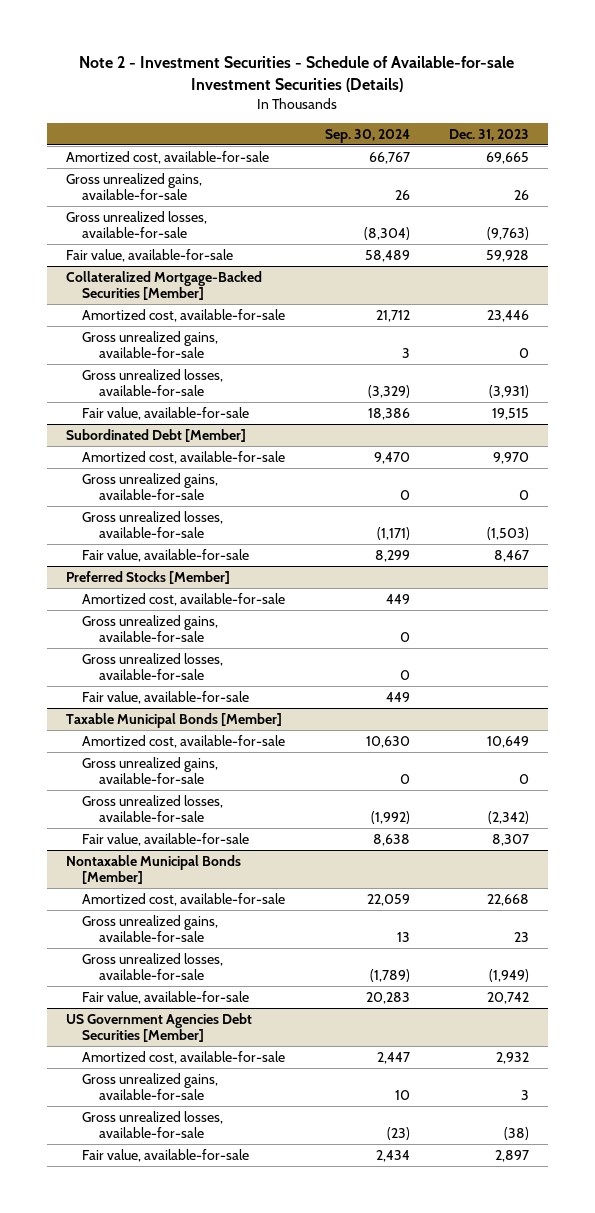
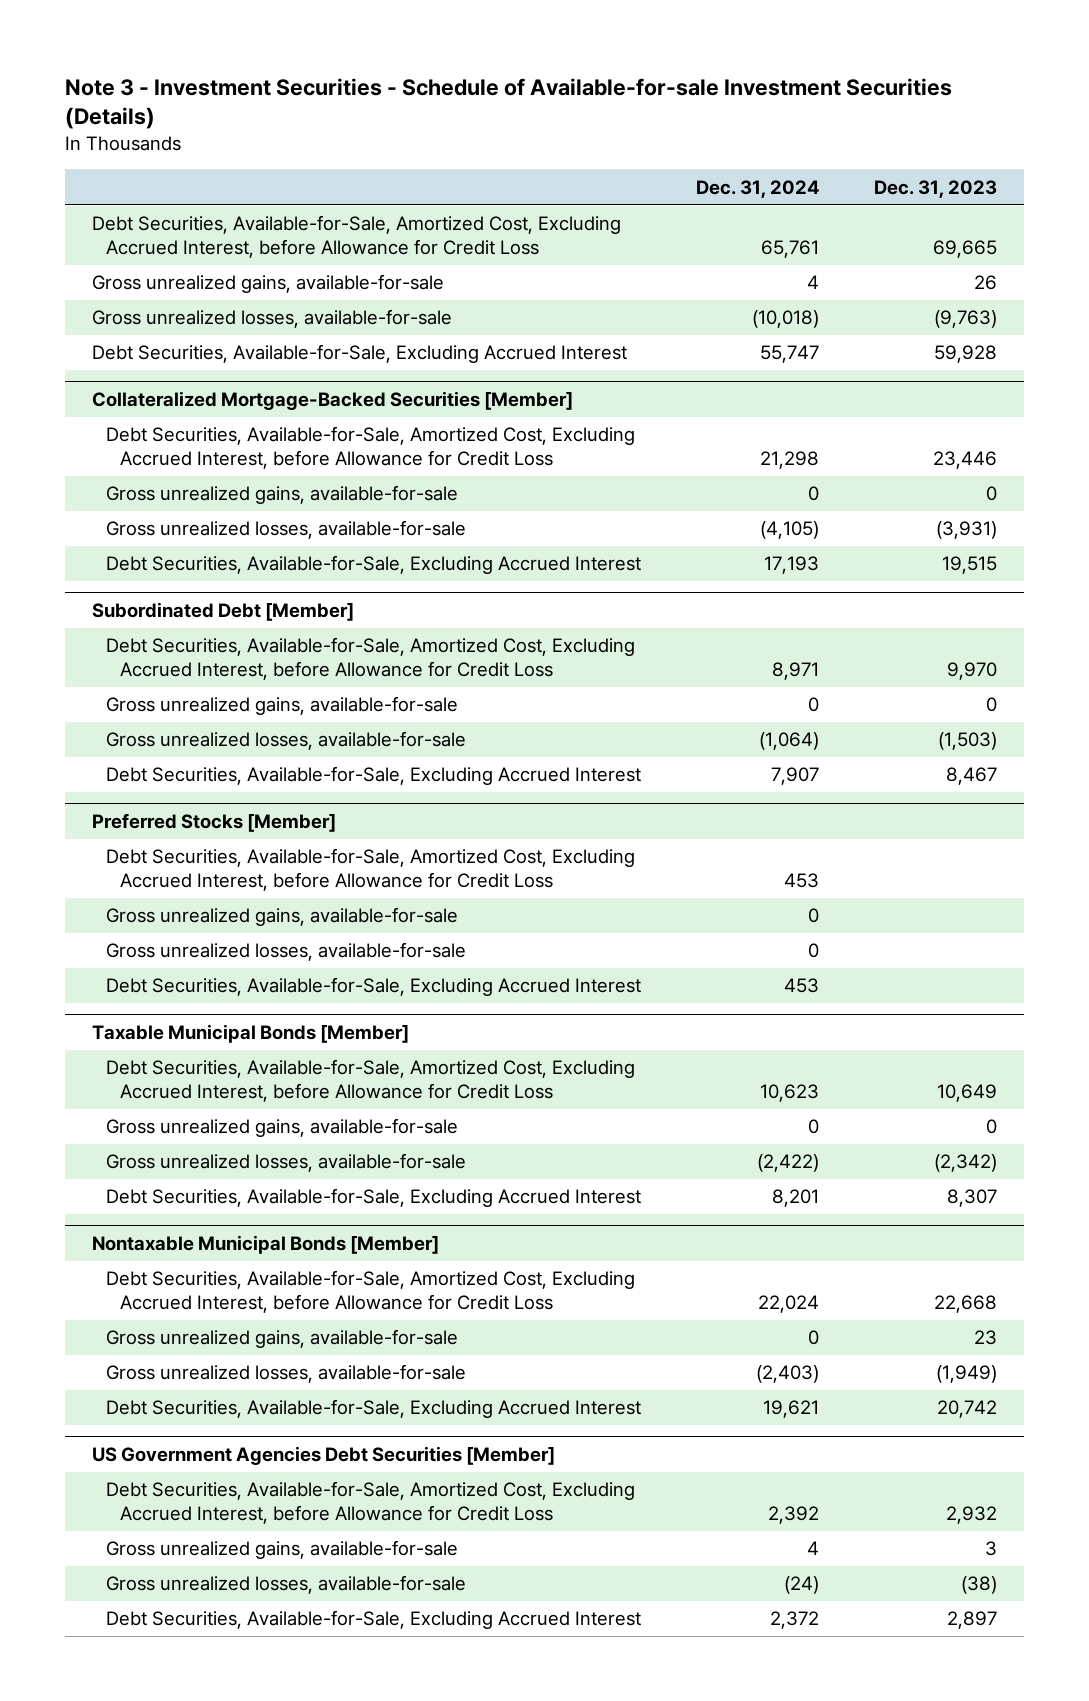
[79,56,515,92] Note 2 - Investment Securities - Schedule of Available-for-sale Investment Securities (Details) -> [64,77,952,130] Note 3 - Investment Securities - Schedule of Available-for-sale Investment Securities (Details)
[324,128,410,143] Sep. 30, 2024 -> none
none -> [695,179,819,198] Dec. 31, 2024
[66,150,270,164] Amortized cost, available-for-sale -> [92,215,622,259] Debt Securities, Available-for-Sale, Amortized Cost, Excluding Accrued Interest, before Allowance for Credit Loss
[66,248,234,262] Fair value, available-for-sale -> [92,344,628,364] Debt Securities, Available-for-Sale, Excluding Accrued Interest
[82,308,286,322] Amortized cost, available-for-sale -> [106,426,636,470] Debt Securities, Available-for-Sale, Amortized Cost, Excluding Accrued Interest, before Allowance for Credit Loss
[82,406,250,420] Fair value, available-for-sale -> [106,555,642,575] Debt Securities, Available-for-Sale, Excluding Accrued Interest
[82,450,286,464] Amortized cost, available-for-sale -> [106,637,636,681] Debt Securities, Available-for-Sale, Amortized Cost, Excluding Accrued Interest, before Allowance for Credit Loss
[82,548,250,562] Fair value, available-for-sale -> [106,766,642,786] Debt Securities, Available-for-Sale, Excluding Accrued Interest
[82,592,286,606] Amortized cost, available-for-sale -> none
none -> [106,848,636,892] Debt Securities, Available-for-Sale, Amortized Cost, Excluding Accrued Interest, before Allowance for Credit Loss
[82,690,250,704] Fair value, available-for-sale -> none
none -> [106,977,642,997] Debt Securities, Available-for-Sale, Excluding Accrued Interest
[82,734,286,748] Amortized cost, available-for-sale -> [106,1059,636,1103] Debt Securities, Available-for-Sale, Amortized Cost, Excluding Accrued Interest, before Allowance for Credit Loss
[82,832,250,846] Fair value, available-for-sale -> [106,1188,642,1208] Debt Securities, Available-for-Sale, Excluding Accrued Interest
[82,892,286,906] Amortized cost, available-for-sale -> [106,1270,636,1314] Debt Securities, Available-for-Sale, Amortized Cost, Excluding Accrued Interest, before Allowance for Credit Loss
[82,990,250,1004] Fair value, available-for-sale -> [106,1399,642,1419] Debt Securities, Available-for-Sale, Excluding Accrued Interest
[82,1050,286,1064] Amortized cost, available-for-sale -> [106,1481,636,1525] Debt Securities, Available-for-Sale, Amortized Cost, Excluding Accrued Interest, before Allowance for Credit Loss
[82,1148,250,1162] Fair value, available-for-sale -> [106,1610,642,1630] Debt Securities, Available-for-Sale, Excluding Accrued Interest

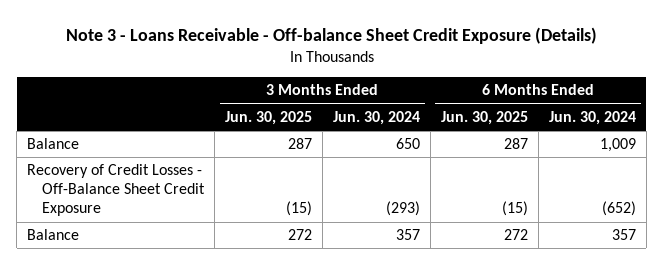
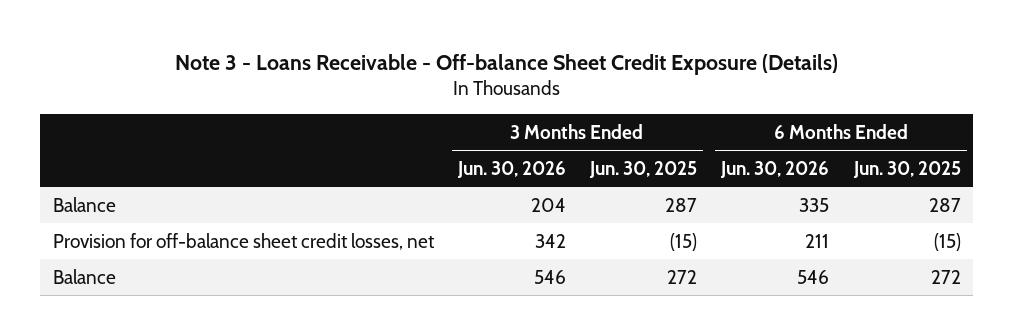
[332,110,420,125] Jun. 30, 2024 -> none
[548,110,636,125] Jun. 30, 2024 -> none
none -> [456,160,566,178] Jun. 30, 2026
none -> [720,160,830,178] Jun. 30, 2026
[27,164,205,217] Recovery of Credit Losses - Off-Balance Sheet Credit Exposure -> [52,232,435,250] Provision for off-balance sheet credit losses, net

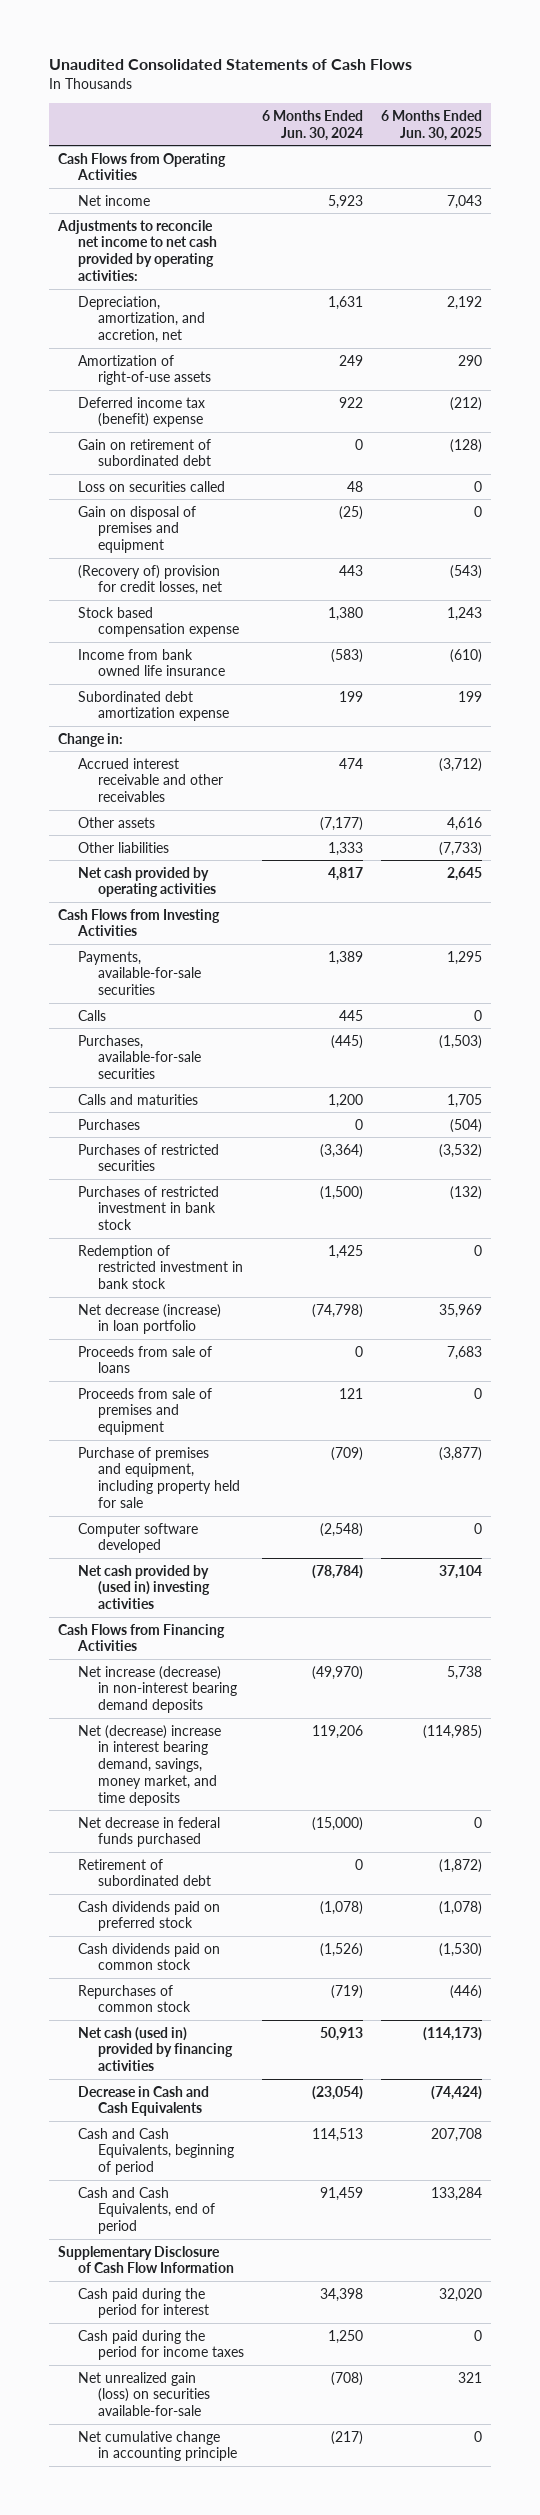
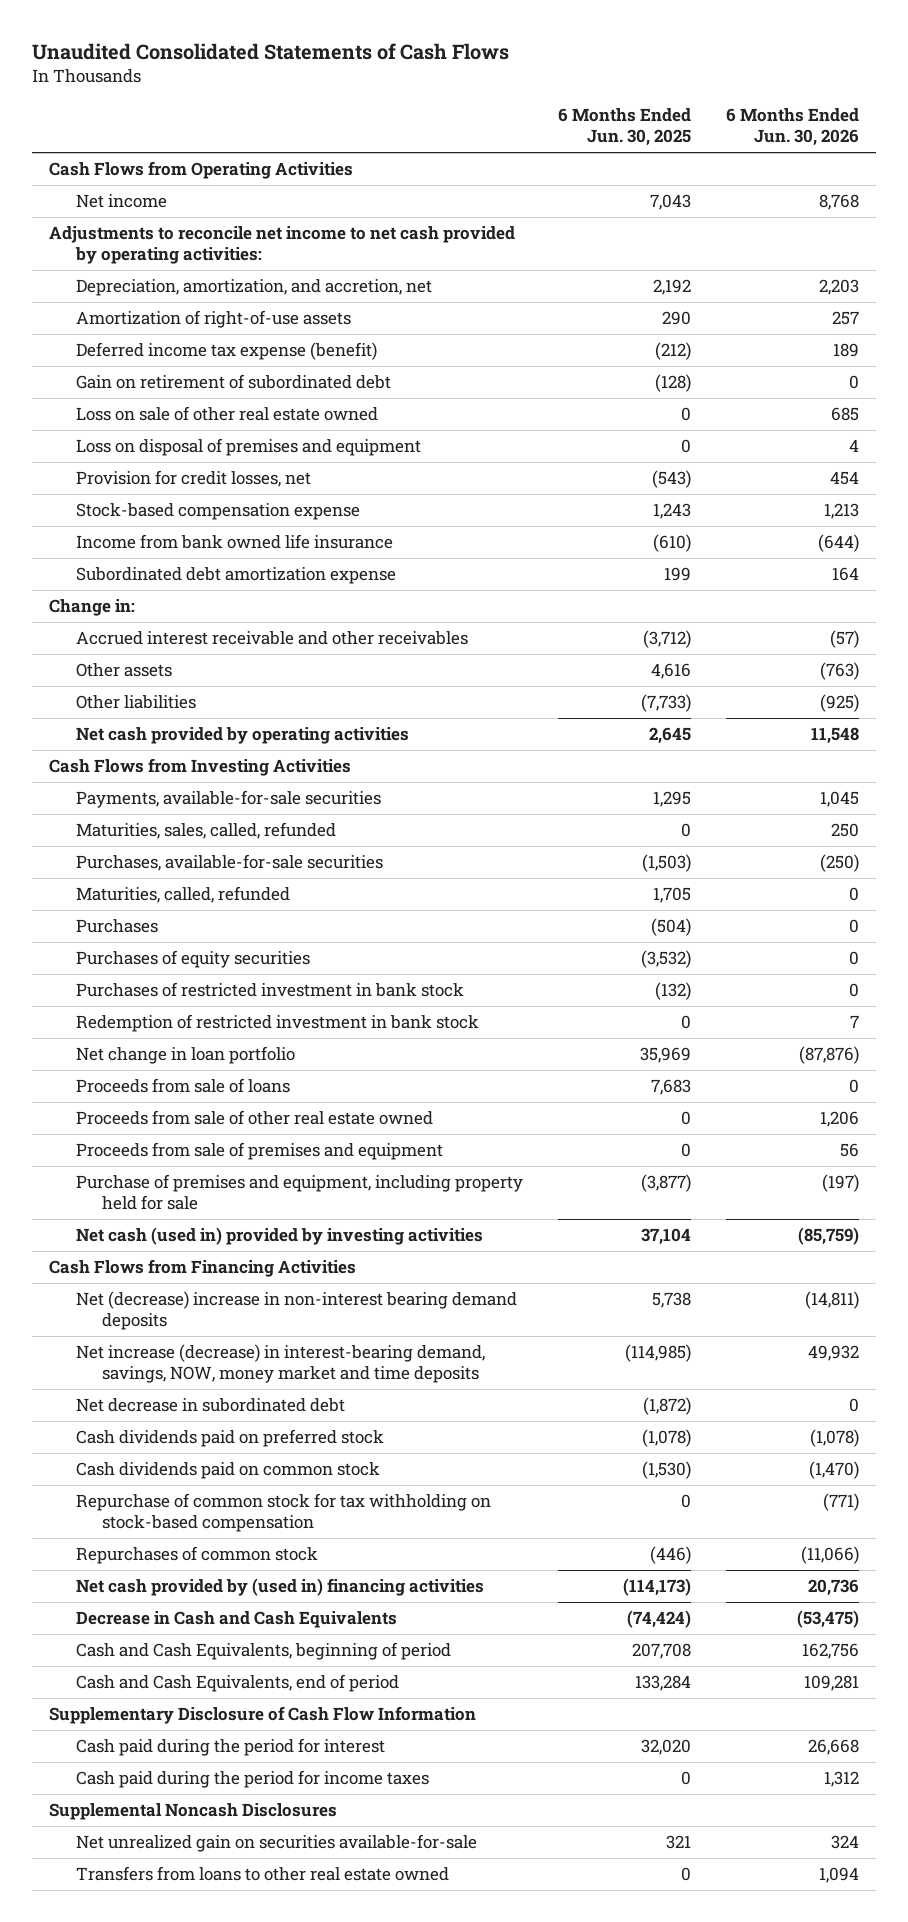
[261,109,363,141] 6 Months Ended Jun. 30, 2024 -> none
none -> [725,108,859,147] 6 Months Ended Jun. 30, 2026
[77,396,205,428] Deferred income tax (benefit) expense -> [75,342,377,361] Deferred income tax expense (benefit)
[77,480,225,492] Loss on securities called -> none
none -> [75,406,378,422] Loss on sale of other real estate owned
[77,505,196,554] Gain on disposal of premises and equipment -> [75,438,421,457] Loss on disposal of premises and equipment
[77,564,222,596] (Recovery of) provision for credit losses, net -> [75,470,311,488] Provision for credit losses, net
[77,606,239,638] Stock based compensation expense -> [75,503,360,521] Stock-based compensation expense
[77,1009,106,1021] Calls -> none
none -> [75,822,336,840] Maturities, sales, called, refunded
[77,1093,198,1105] Calls and maturities -> [75,886,290,904] Maturities, called, refunded
[77,1143,219,1172] Purchases of restricted securities -> [75,950,310,969] Purchases of equity securities
[77,1303,221,1335] Net decrease (increase) in loan portfolio -> [75,1046,295,1065] Net change in loan portfolio
none -> [75,1110,433,1126] Proceeds from sale of other real estate owned
[77,1522,198,1554] Computer software developed -> none
[77,1564,210,1610] Net cash provided by (used in) investing activities -> [75,1227,483,1246] Net cash (used in) provided by investing activities
[77,1816,220,1848] Net decrease in federal funds purchased -> none
[77,1665,237,1714] Net increase (decrease) in non-interest bearing demand deposits -> [75,1291,517,1331] Net (decrease) increase in non-interest bearing demand deposits
[77,1724,221,1806] Net (decrease) increase in interest bearing demand, savings, money market, and time deposits -> [75,1344,485,1384] Net increase (decrease) in interest-bearing demand, savings, NOW, money market and time deposits
[77,1858,211,1887] Retirement of subordinated debt -> [75,1398,345,1413] Net decrease in subordinated debt
none -> [75,1493,491,1533] Repurchase of common stock for tax withholding on stock-based compensation
[77,2026,233,2072] Net cash (used in) provided by financing activities -> [75,1578,484,1597] Net cash provided by (used in) financing activities
[77,2430,237,2462] Net cumulative change in accounting principle -> none
none -> [49,1803,338,1821] Supplemental Noncash Disclosures
[77,2371,210,2417] Net unrealized gain (loss) on securities available-for-sale -> [75,1834,477,1853] Net unrealized gain on securities available-for-sale
none -> [75,1866,449,1882] Transfers from loans to other real estate owned

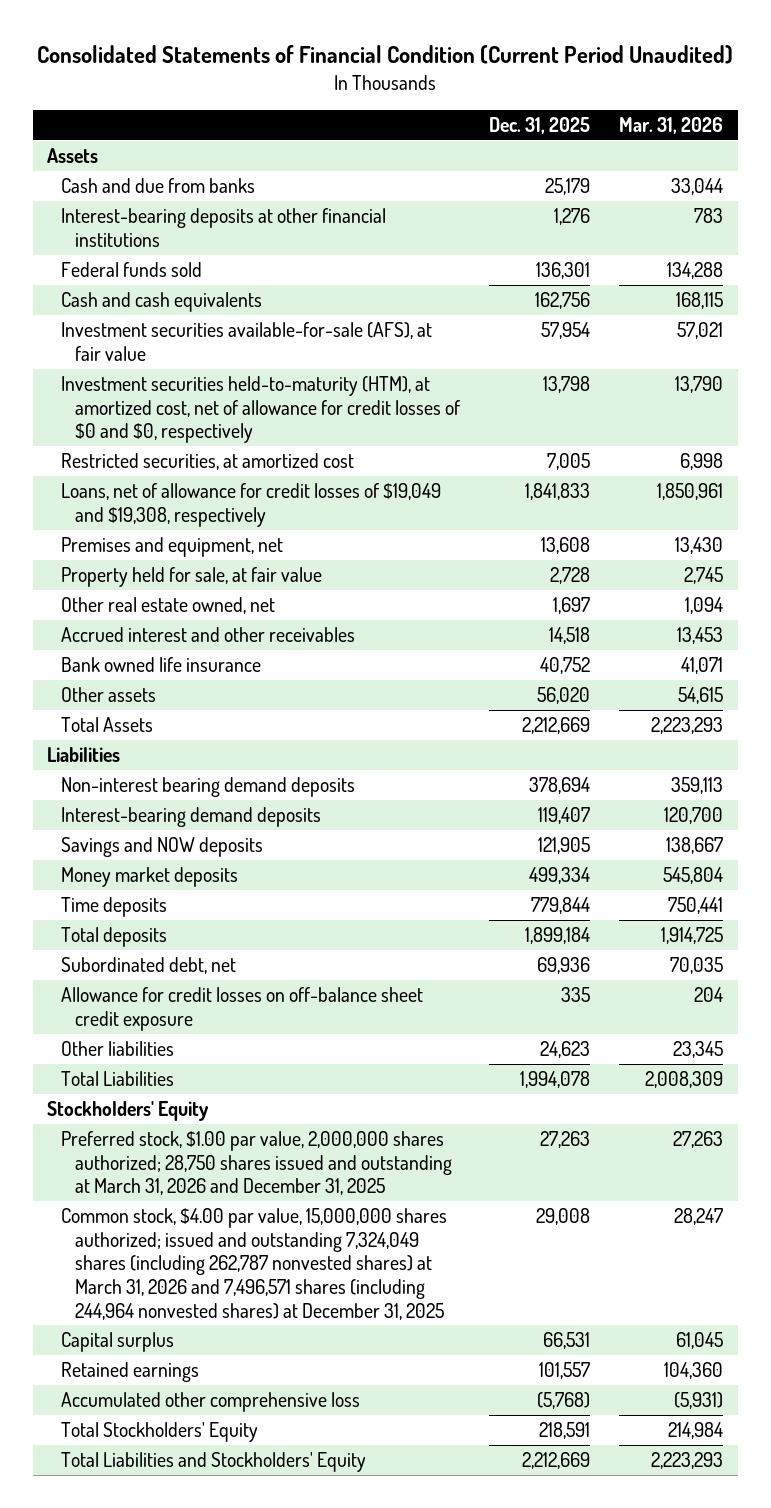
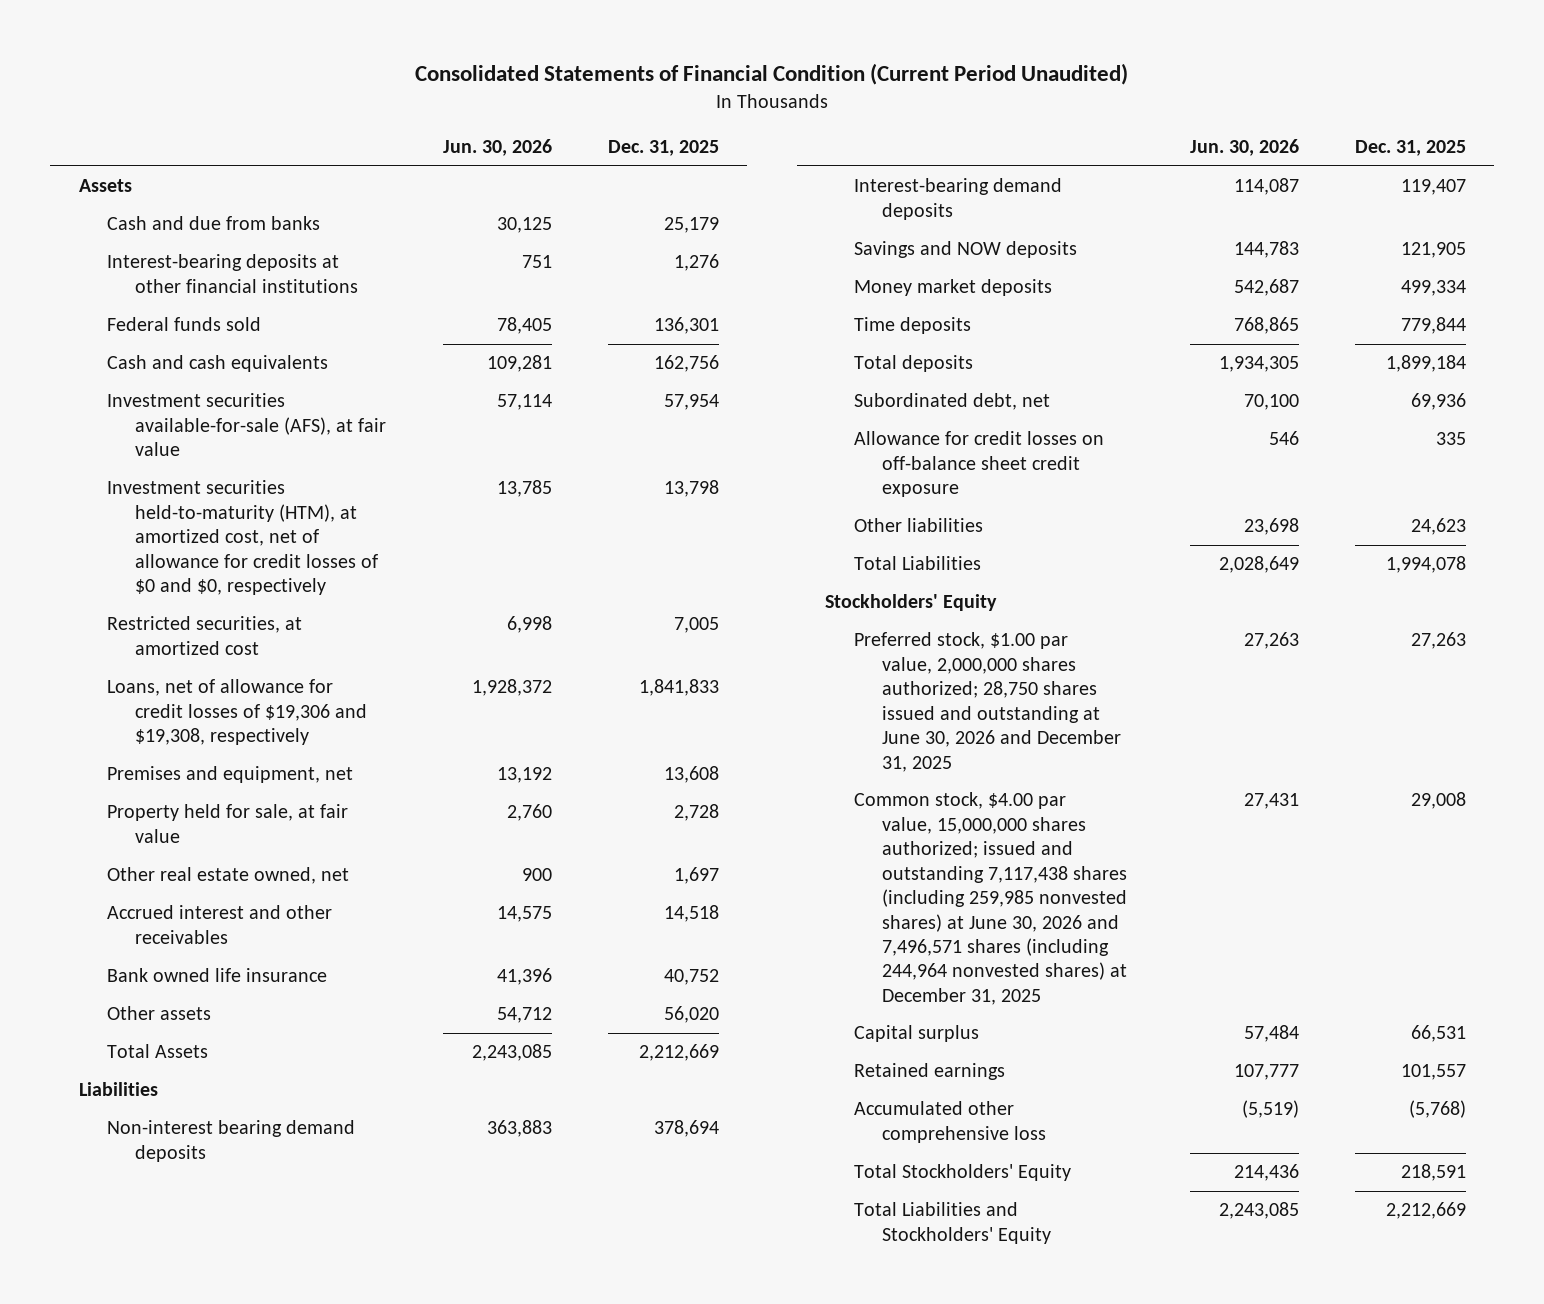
[619,116,724,134] Mar. 31, 2026 -> none
none -> [442,139,552,157] Jun. 30, 2026
[61,483,442,527] Loans, net of allowance for credit losses of $19,049 and $19,308, respectively -> [106,679,368,746] Loans, net of allowance for credit losses of $19,306 and $19,308, respectively
[61,1131,453,1196] Preferred stock, $1.00 par value, 2,000,000 shares authorized; 28,750 shares issued and outstanding at March 31, 2026 and December 31, 2025 -> [853,632,1122,772] Preferred stock, $1.00 par value, 2,000,000 shares authorized; 28,750 shares issued and outstanding at June 30, 2026 and December 31, 2025
[61,1208,448,1320] Common stock, $4.00 par value, 15,000,000 shares authorized; issued and outstanding 7,324,049 shares (including 262,787 nonvested shares) at March 31, 2026 and 7,496,571 shares (including 244,964 nonvested shares) at December 31, 2025 -> [853,792,1128,1005] Common stock, $4.00 par value, 15,000,000 shares authorized; issued and outstanding 7,117,438 shares (including 259,985 nonvested shares) at June 30, 2026 and 7,496,571 shares (including 244,964 nonvested shares) at December 31, 2025

